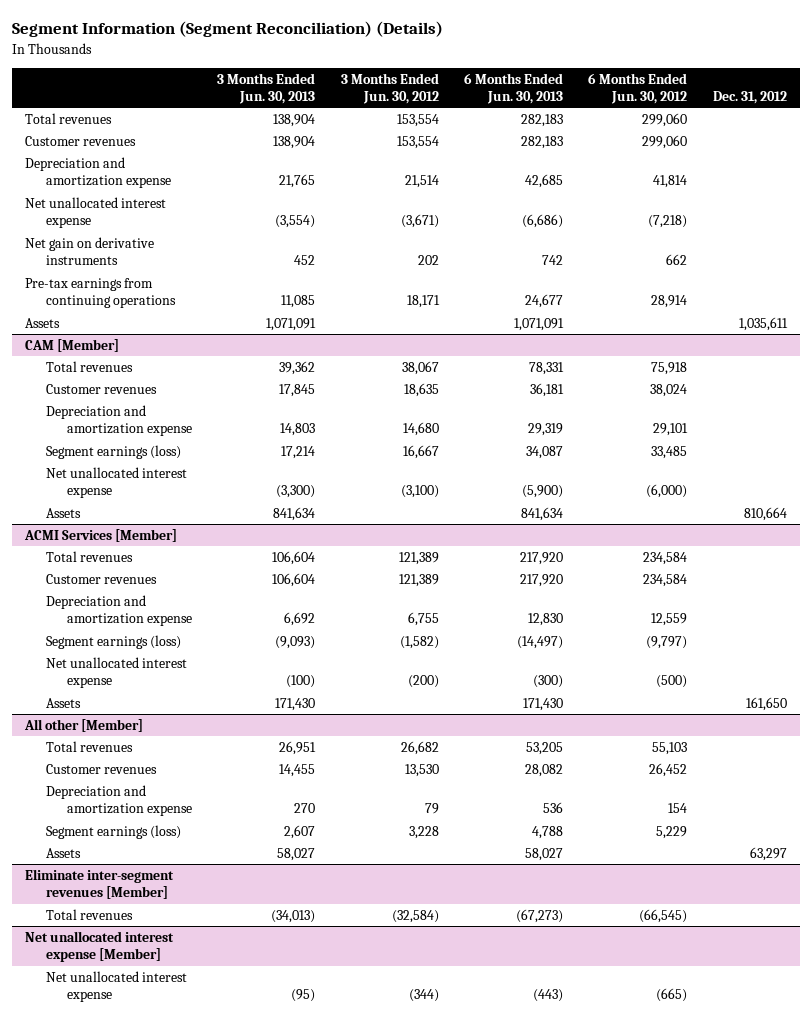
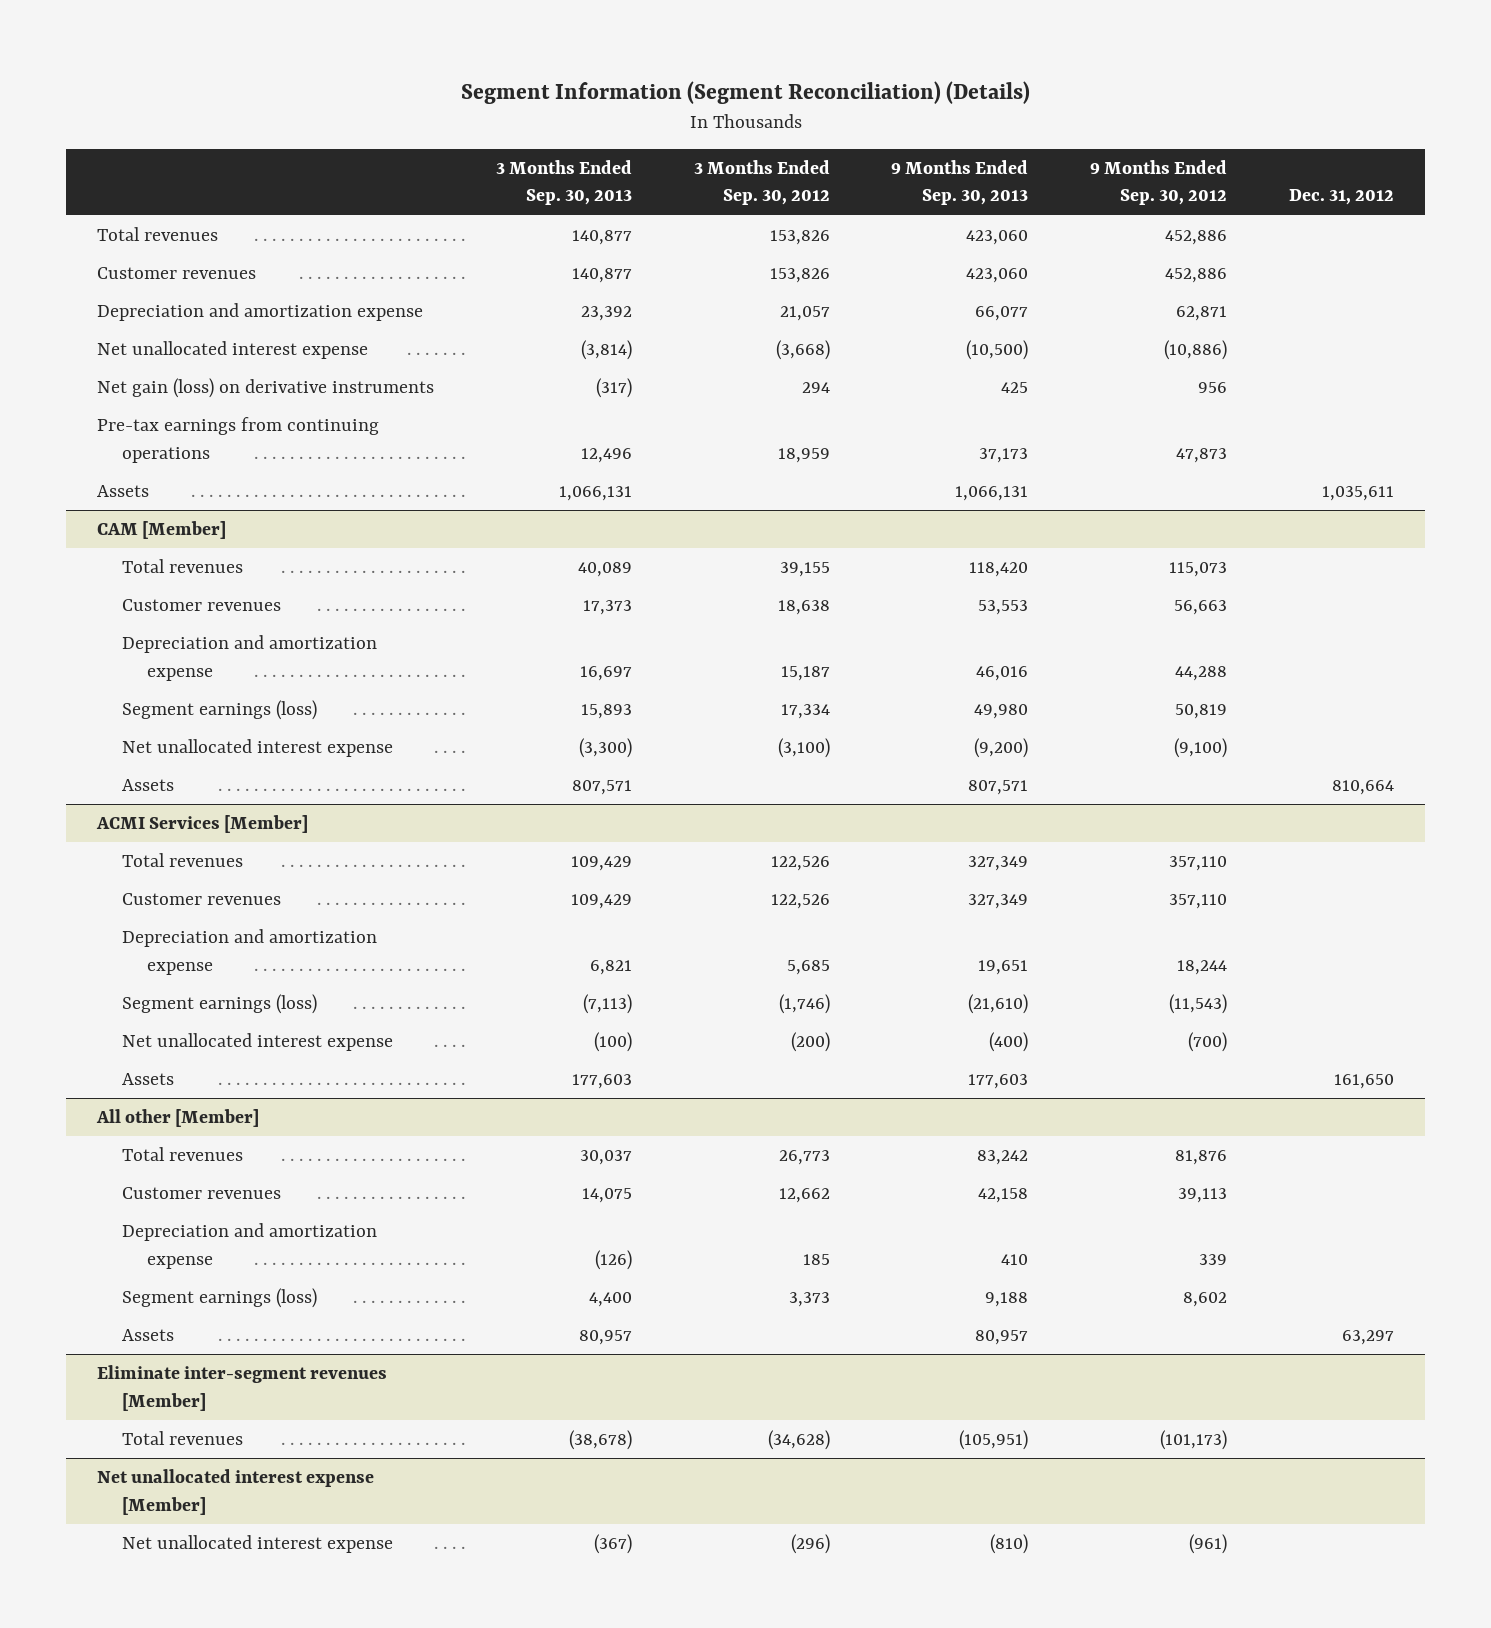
[217,72,316,104] 3 Months Ended Jun. 30, 2013 -> none
[340,72,439,104] 3 Months Ended Jun. 30, 2012 -> none
[464,72,564,104] 6 Months Ended Jun. 30, 2013 -> none
[588,72,688,104] 6 Months Ended Jun. 30, 2012 -> none
none -> [495,160,632,206] 3 Months Ended Sep. 30, 2013
none -> [693,160,830,206] 3 Months Ended Sep. 30, 2012
none -> [891,160,1029,206] 9 Months Ended Sep. 30, 2013
none -> [1090,160,1228,206] 9 Months Ended Sep. 30, 2012
[25,237,155,266] Net gain on derivative instruments -> [97,378,435,399] Net gain (loss) on derivative instruments

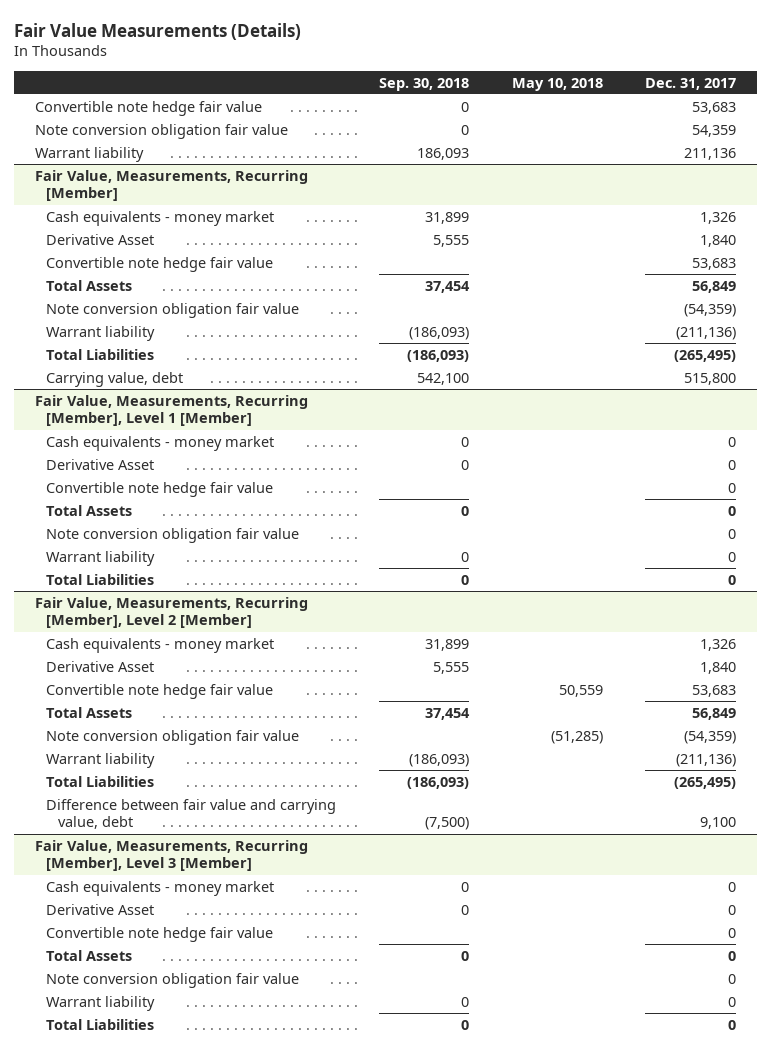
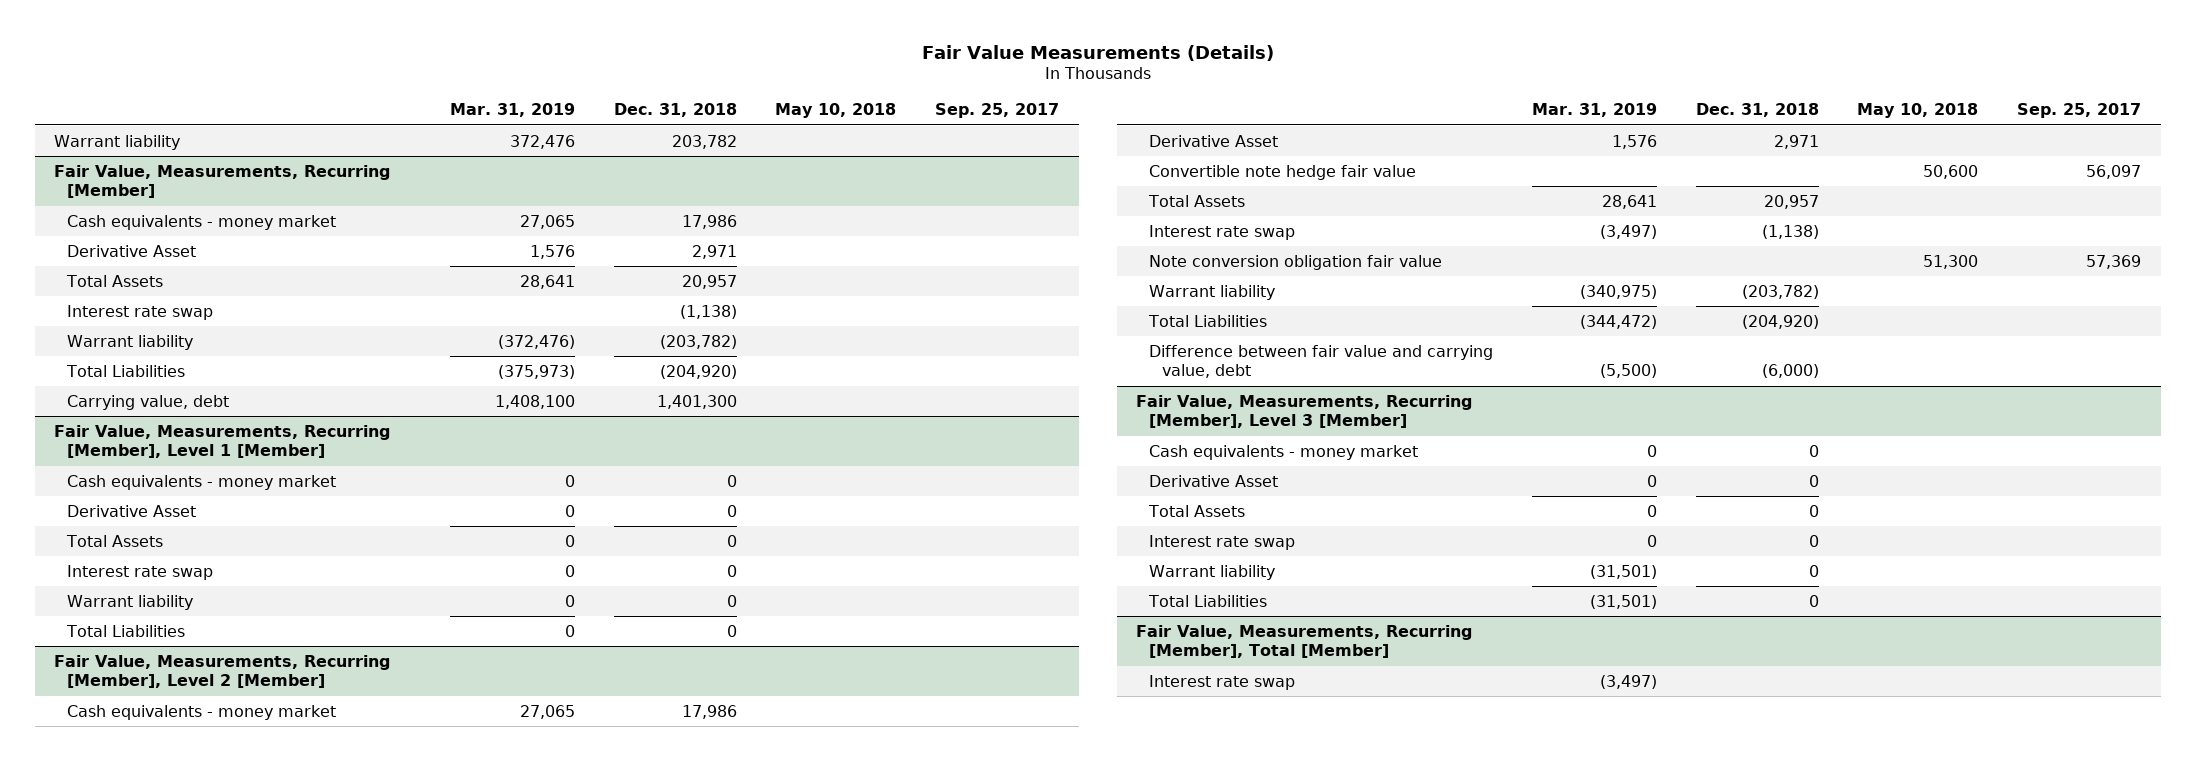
[378,77,469,91] Sep. 30, 2018 -> none
[645,77,737,90] Dec. 31, 2017 -> none
none -> [449,103,575,118] Mar. 31, 2019
none -> [613,103,737,118] Dec. 31, 2018
none -> [935,103,1060,119] Sep. 25, 2017
[35,100,263,116] Convertible note hedge fair value -> none
[35,123,289,139] Note conversion obligation fair value -> none
[46,256,274,272] Convertible note hedge fair value -> none
[46,302,300,318] Note conversion obligation fair value -> none
none -> [66,304,213,320] Interest rate swap
[46,481,274,497] Convertible note hedge fair value -> none
[46,527,300,543] Note conversion obligation fair value -> none
none -> [66,564,213,580] Interest rate swap
[558,684,603,697] 50,559 -> [1923,164,1979,179] 50,600
none -> [1149,224,1296,240] Interest rate swap
[550,730,603,744] (51,285) -> [1923,254,1979,269] 51,300
[46,926,274,942] Convertible note hedge fair value -> none
[46,972,300,988] Note conversion obligation fair value -> none
none -> [1149,534,1296,550] Interest rate swap
none -> [1136,624,1473,659] Fair Value, Measurements, Recurring [Member], Total [Member]
none -> [1149,674,1296,690] Interest rate swap

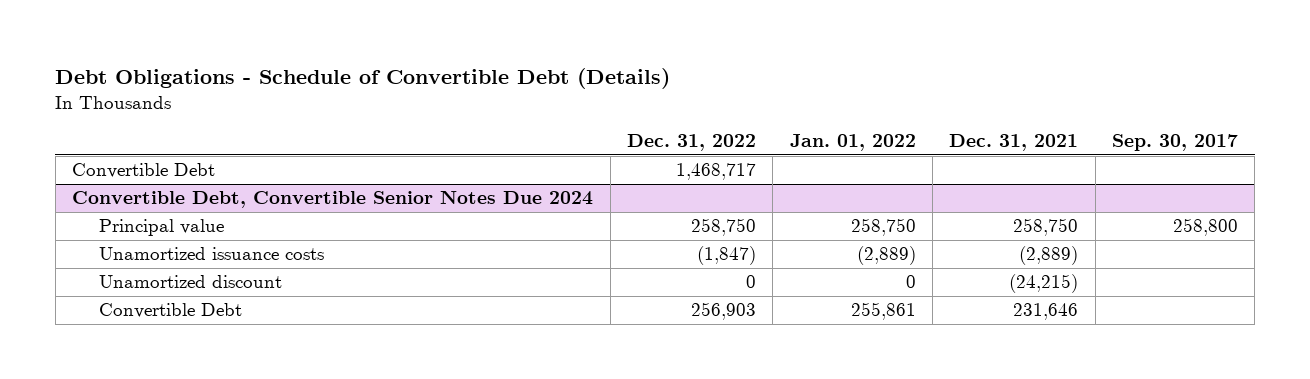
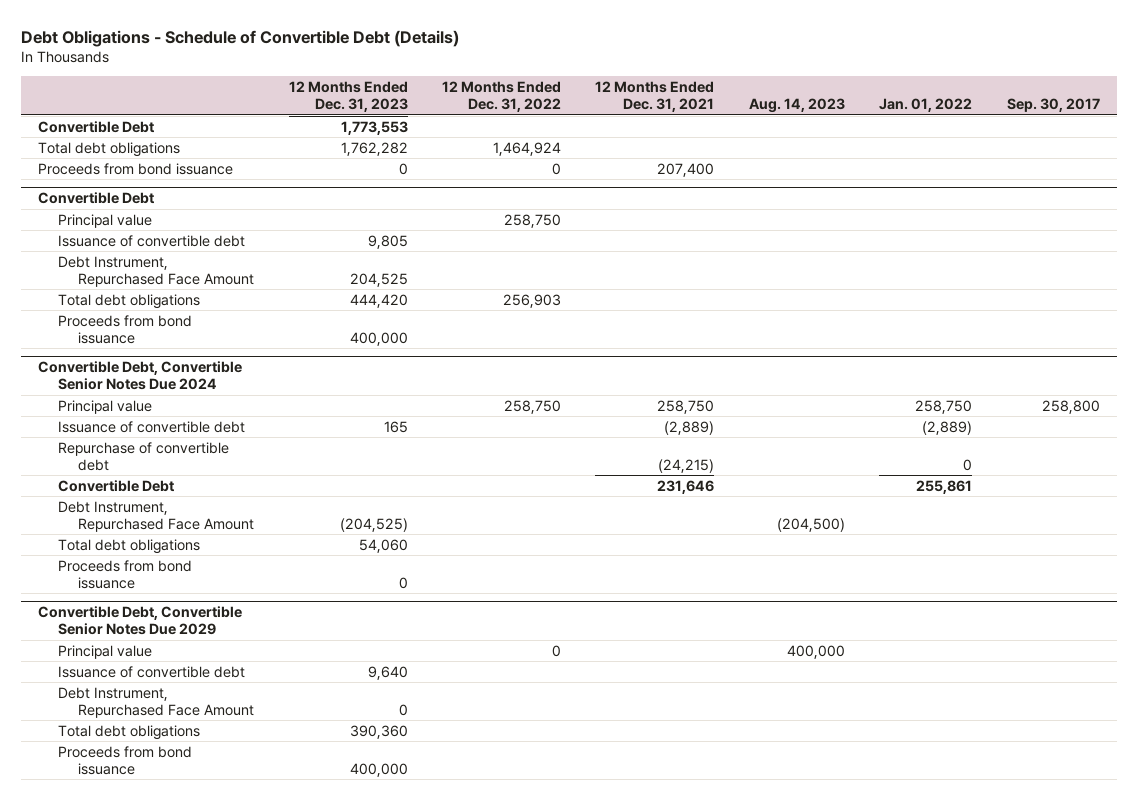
[626,134,756,152] Dec. 31, 2022 -> none
[949,134,1079,152] Dec. 31, 2021 -> none
none -> [288,81,408,112] 12 Months Ended Dec. 31, 2023
none -> [442,81,562,112] 12 Months Ended Dec. 31, 2022
none -> [595,81,715,112] 12 Months Ended Dec. 31, 2021
none -> [748,97,845,113] Aug. 14, 2023
none -> [37,141,180,157] Total debt obligations
none -> [37,162,233,175] Proceeds from bond issuance
none -> [37,192,154,205] Convertible Debt
none -> [57,213,152,228] Principal value
none -> [57,234,245,247] Issuance of convertible debt
none -> [57,255,255,287] Debt Instrument, Repurchased Face Amount
none -> [57,293,200,309] Total debt obligations
none -> [57,314,192,344] Proceeds from bond issuance
[99,247,325,261] Unamortized issuance costs -> [57,420,245,433] Issuance of convertible debt
[99,275,283,289] Unamortized discount -> [57,441,229,471] Repurchase of convertible debt
none -> [57,500,255,532] Debt Instrument, Repurchased Face Amount
none -> [57,538,200,554] Total debt obligations
none -> [57,559,192,589] Proceeds from bond issuance
none -> [37,606,242,635] Convertible Debt, Convertible Senior Notes Due 2029
none -> [57,644,152,659] Principal value
none -> [57,665,245,678] Issuance of convertible debt
none -> [57,686,255,718] Debt Instrument, Repurchased Face Amount
none -> [57,724,200,740] Total debt obligations
none -> [57,745,192,775] Proceeds from bond issuance

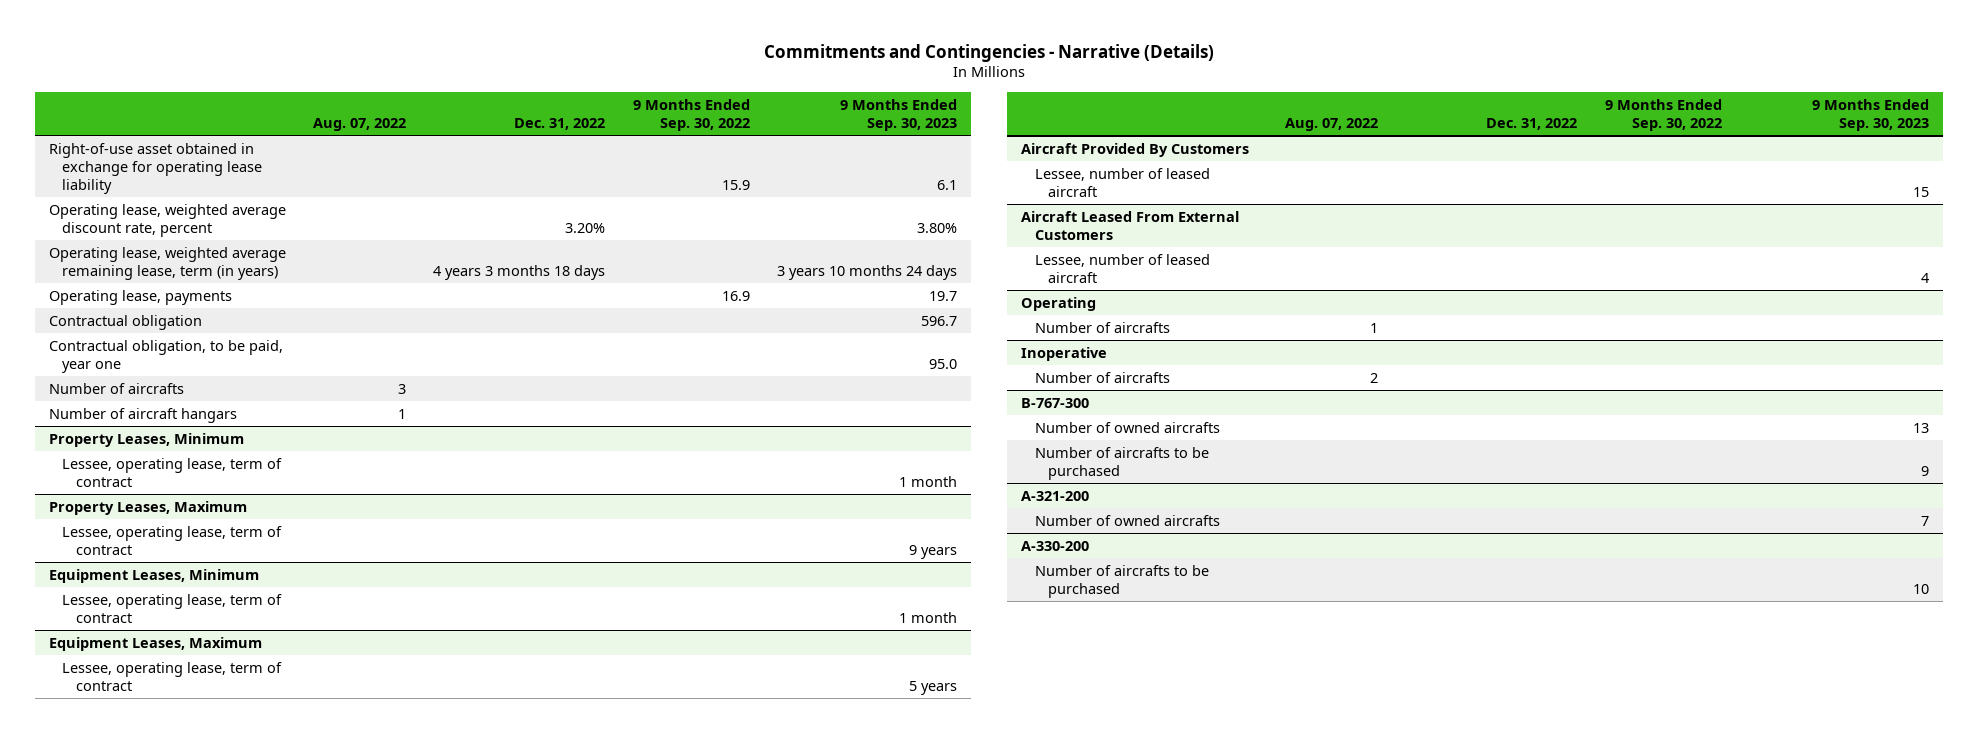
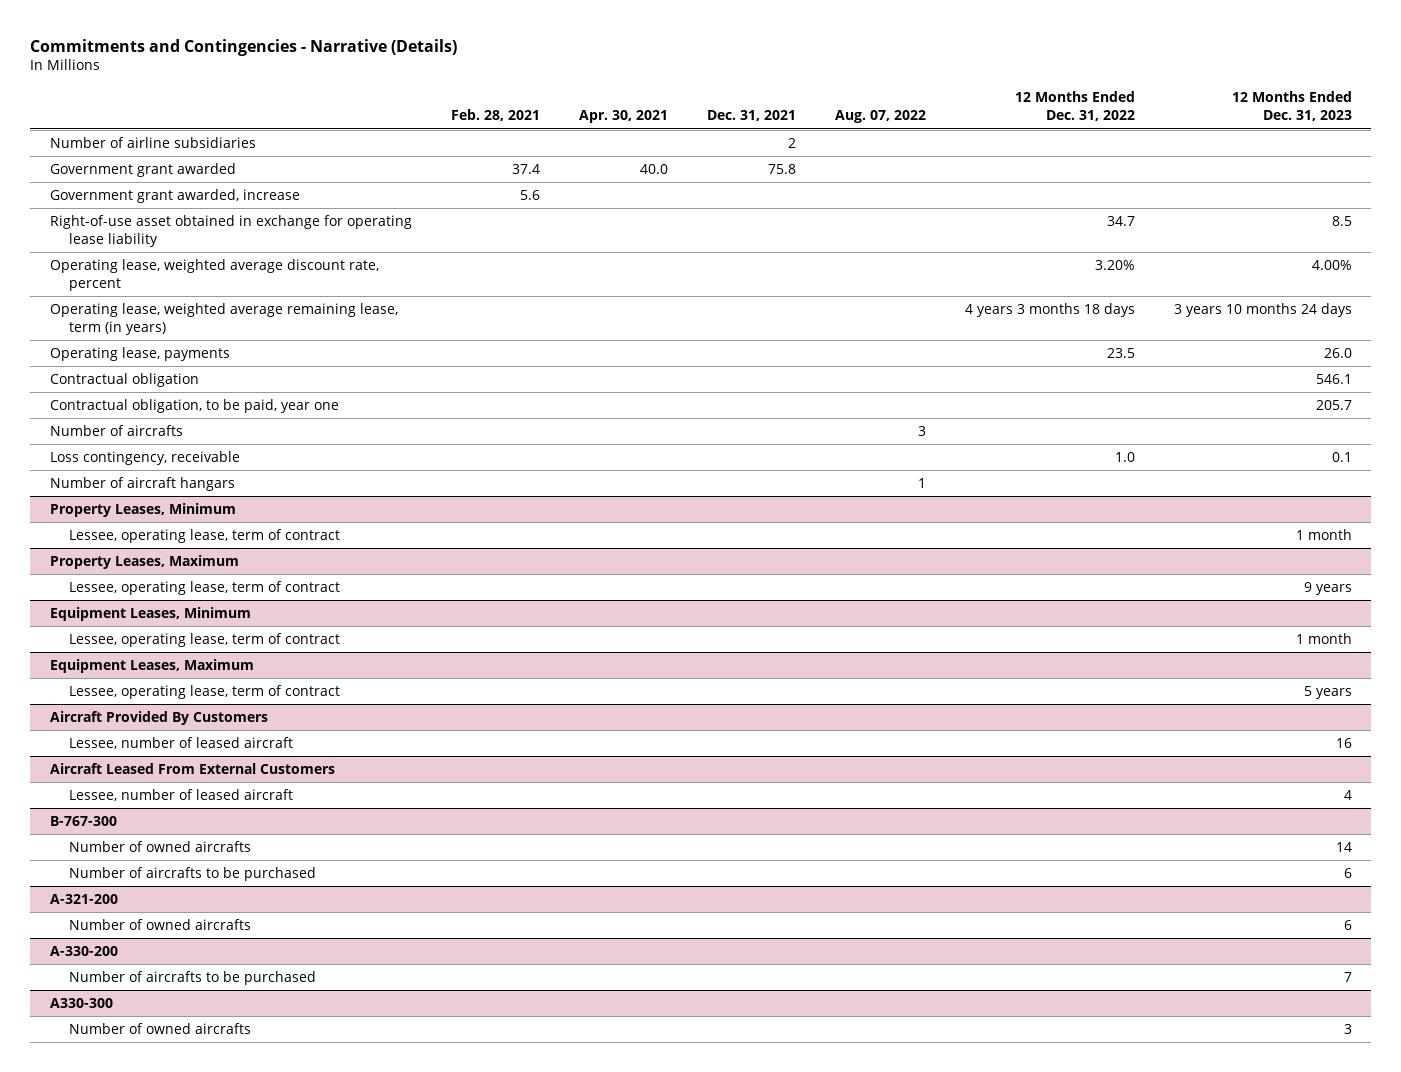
[514,117,606,130] Dec. 31, 2022 -> none
[632,98,750,131] 9 Months Ended Sep. 30, 2022 -> none
[839,98,957,131] 9 Months Ended Sep. 30, 2023 -> none
none -> [450,109,540,122] Feb. 28, 2021
none -> [578,110,668,124] Apr. 30, 2021
none -> [706,110,796,122] Dec. 31, 2021
none -> [1014,91,1135,122] 12 Months Ended Dec. 31, 2022
none -> [1231,91,1352,122] 12 Months Ended Dec. 31, 2023
none -> [49,137,256,149] Number of airline subsidiaries
none -> [49,163,236,178] Government grant awarded
none -> [49,189,300,204] Government grant awarded, increase
none -> [49,451,240,466] Loss contingency, receivable
[1020,296,1096,311] Operating -> none
[1034,321,1170,333] Number of aircrafts -> none
[1020,346,1107,361] Inoperative -> none
[1034,371,1170,383] Number of aircrafts -> none
none -> [49,998,113,1009] A330-300
none -> [68,1023,251,1035] Number of owned aircrafts

